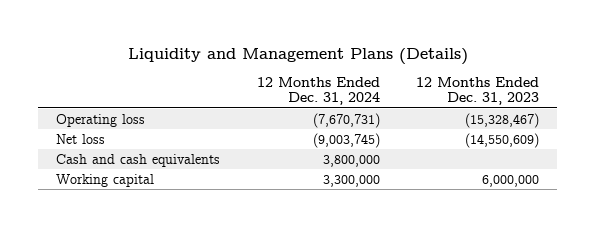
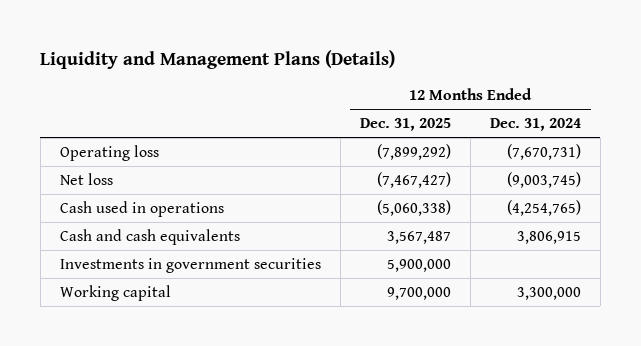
[416,76,540,106] 12 Months Ended Dec. 31, 2023 -> none
none -> [359,118,451,132] Dec. 31, 2025
none -> [59,200,224,217] Cash used in operations
[322,154,380,167] 3,800,000 -> [516,230,581,244] 3,806,915
none -> [59,257,321,273] Investments in government securities

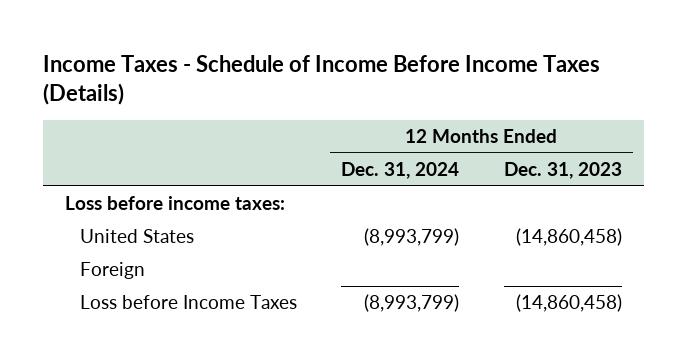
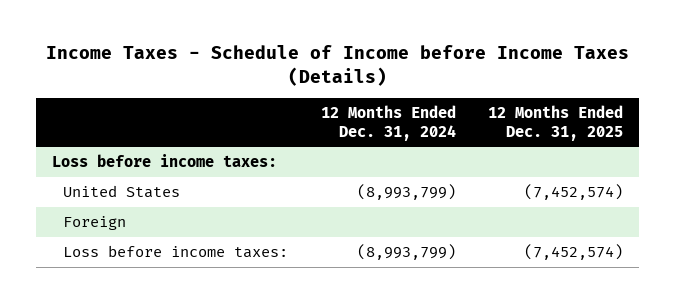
[42,55,600,106] Income Taxes - Schedule of Income Before Income Taxes (Details) -> [45,45,629,86] Income Taxes - Schedule of Income before Income Taxes (Details)
[503,162,622,180] Dec. 31, 2023 -> none
none -> [487,104,623,141] 12 Months Ended Dec. 31, 2025
[80,295,298,310] Loss before Income Taxes -> [63,245,289,259] Loss before income taxes:

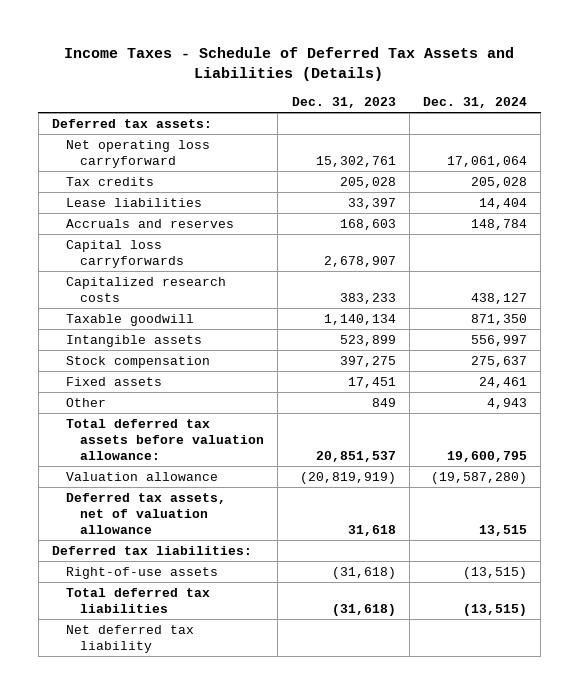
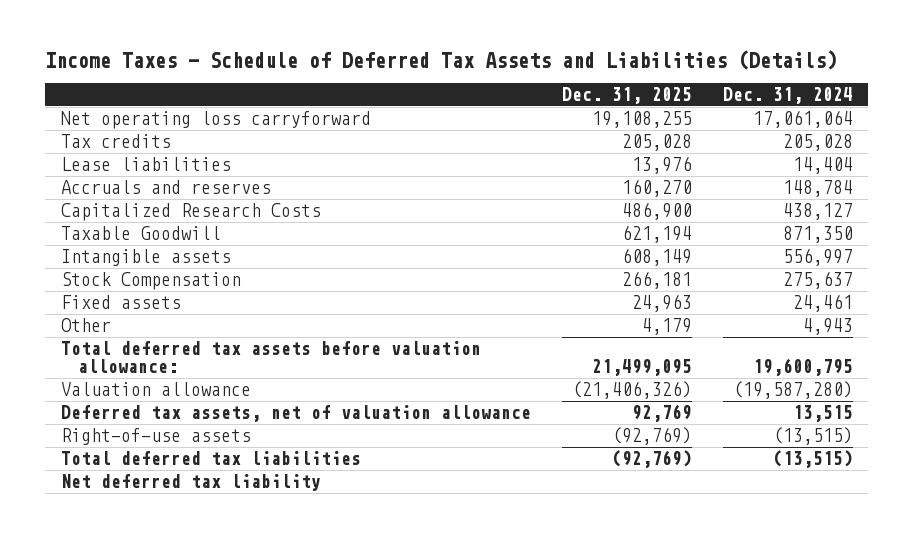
[291,96,396,108] Dec. 31, 2023 -> none
none -> [561,87,692,105] Dec. 31, 2025
[51,118,212,128] Deferred tax assets: -> none
[65,239,185,268] Capital loss carryforwards -> none
[65,276,226,302] Capitalized research costs -> [60,203,321,222] Capitalized Research Costs
[65,313,194,326] Taxable goodwill -> [60,226,221,241] Taxable Goodwill
[65,355,210,368] Stock compensation -> [60,272,241,291] Stock Compensation
[51,545,252,555] Deferred tax liabilities: -> none

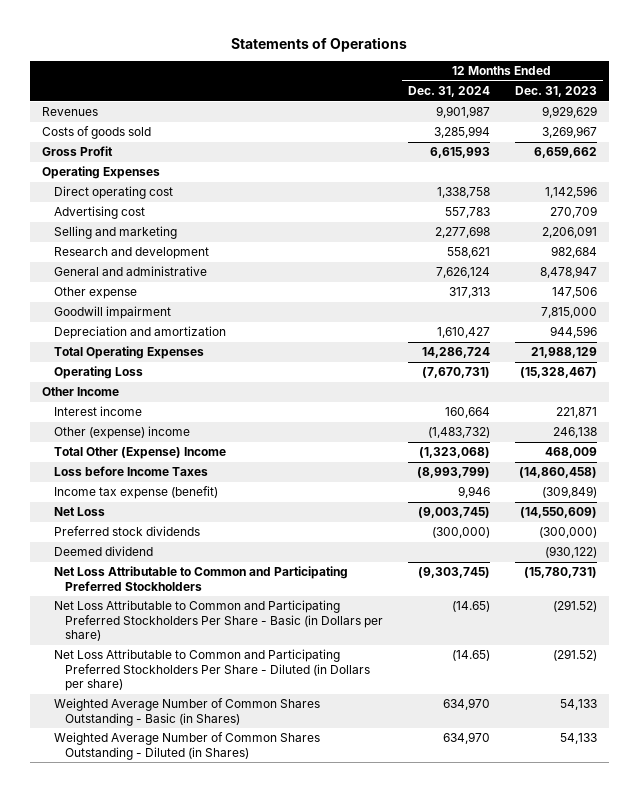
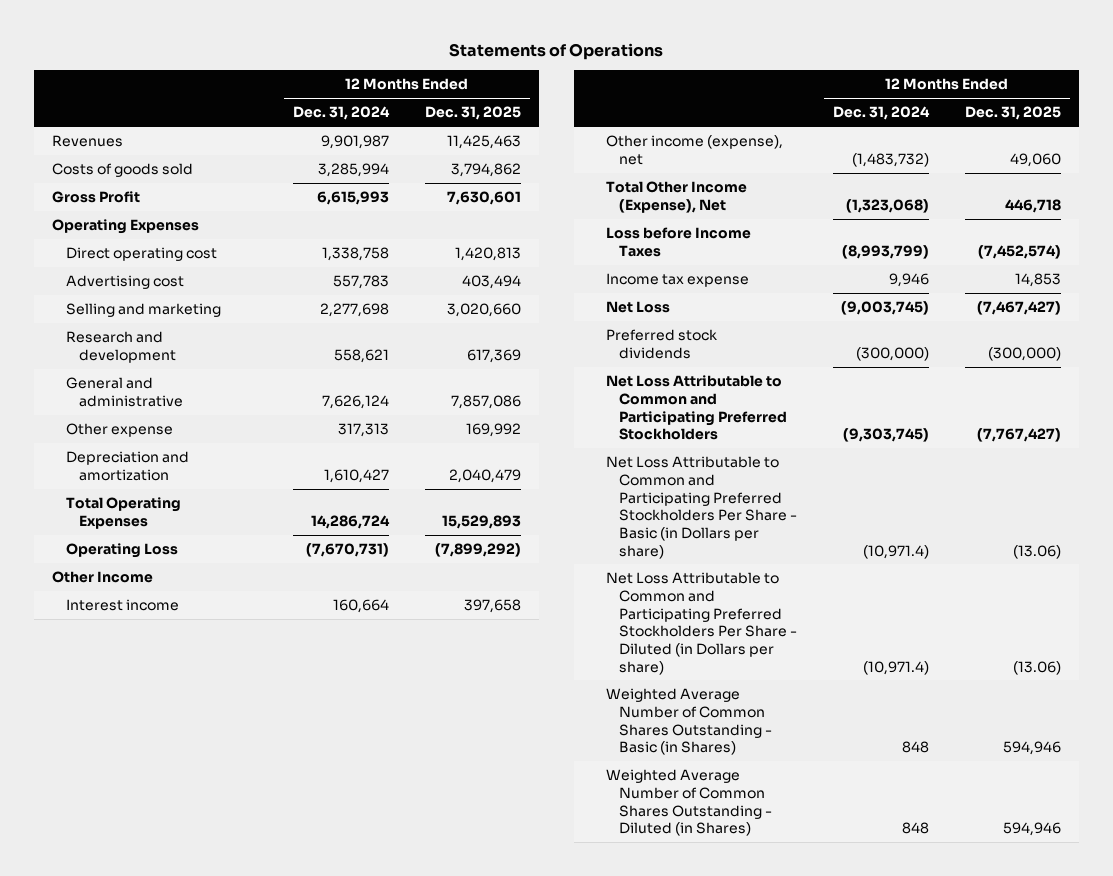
[514,86,597,98] Dec. 31, 2023 -> none
none -> [424,106,521,121] Dec. 31, 2025
[53,306,171,320] Goodwill impairment -> none
[53,426,190,440] Other (expense) income -> [605,135,783,165] Other income (expense), net
[53,447,226,460] Total Other (Expense) Income -> [605,181,747,213] Total Other Income (Expense), Net
[53,486,218,500] Income tax expense (benefit) -> [605,273,749,288] Income tax expense
[53,546,153,557] Deemed dividend -> none
[451,601,490,613] (14.65) -> [863,544,930,559] (10,971.4)
[451,650,490,662] (14.65) -> [863,660,930,675] (10,971.4)
[442,698,490,711] 634,970 -> [902,741,930,754] 848
[442,732,490,745] 634,970 -> [902,822,930,835] 848

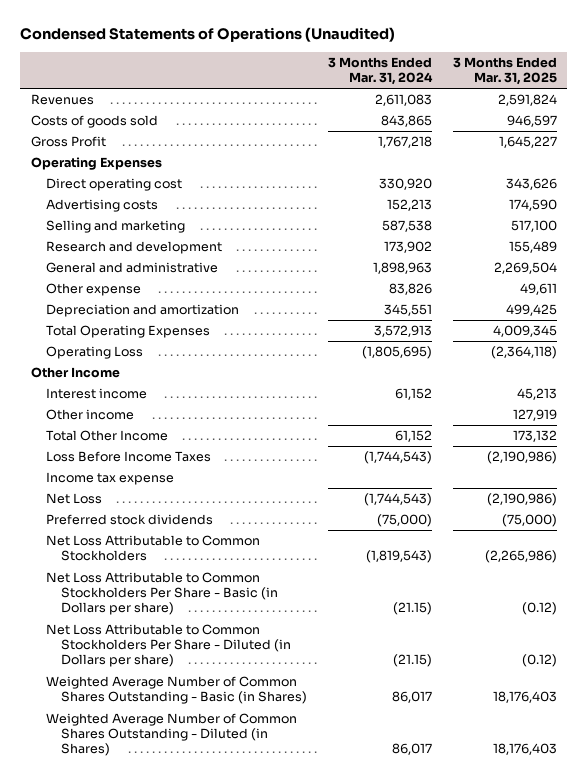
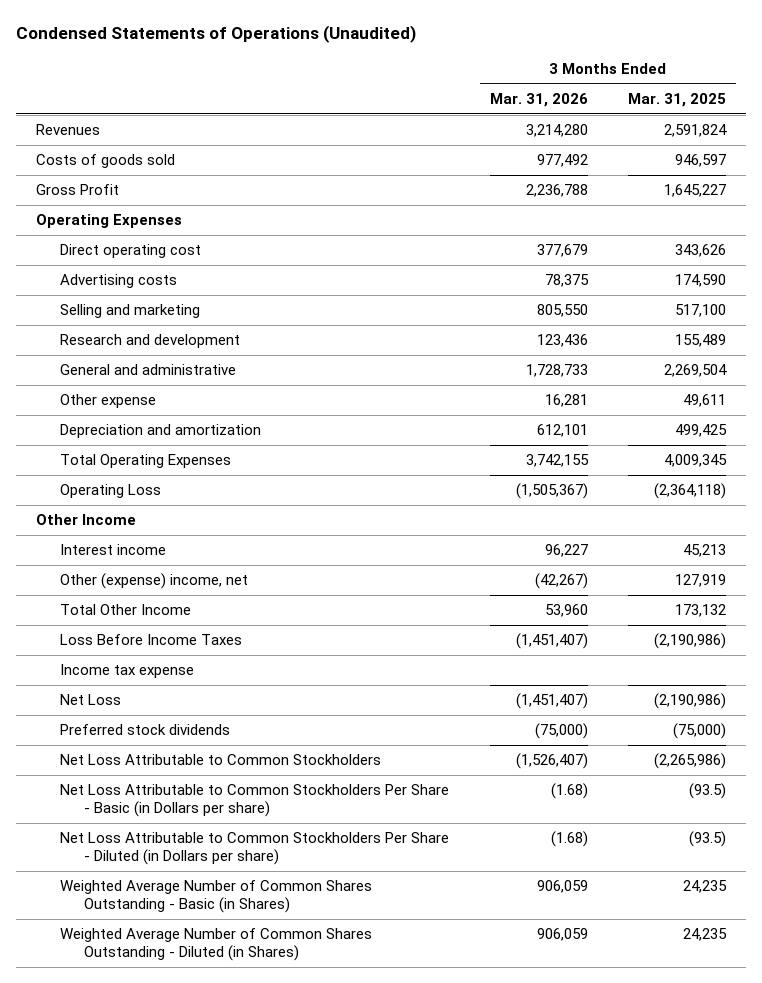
[327,57,433,86] 3 Months Ended Mar. 31, 2024 -> none
none -> [489,93,588,108] Mar. 31, 2026
[45,409,134,421] Other income -> [60,573,249,590] Other (expense) income, net
[521,602,557,616] (0.12) -> [689,783,727,800] (93.5)
[521,654,557,668] (0.12) -> [689,831,727,848] (93.5)
[492,691,557,704] 18,176,403 -> [683,880,728,894] 24,235
[492,743,557,756] 18,176,403 -> [683,928,728,942] 24,235

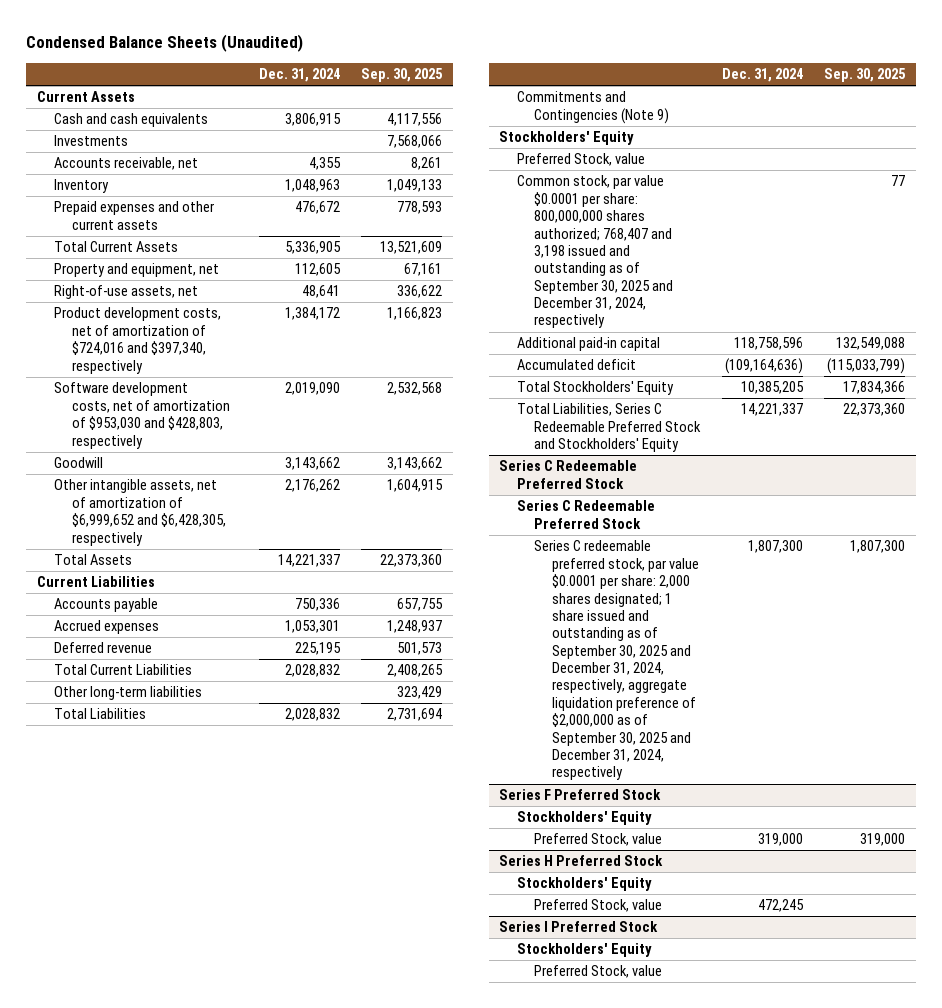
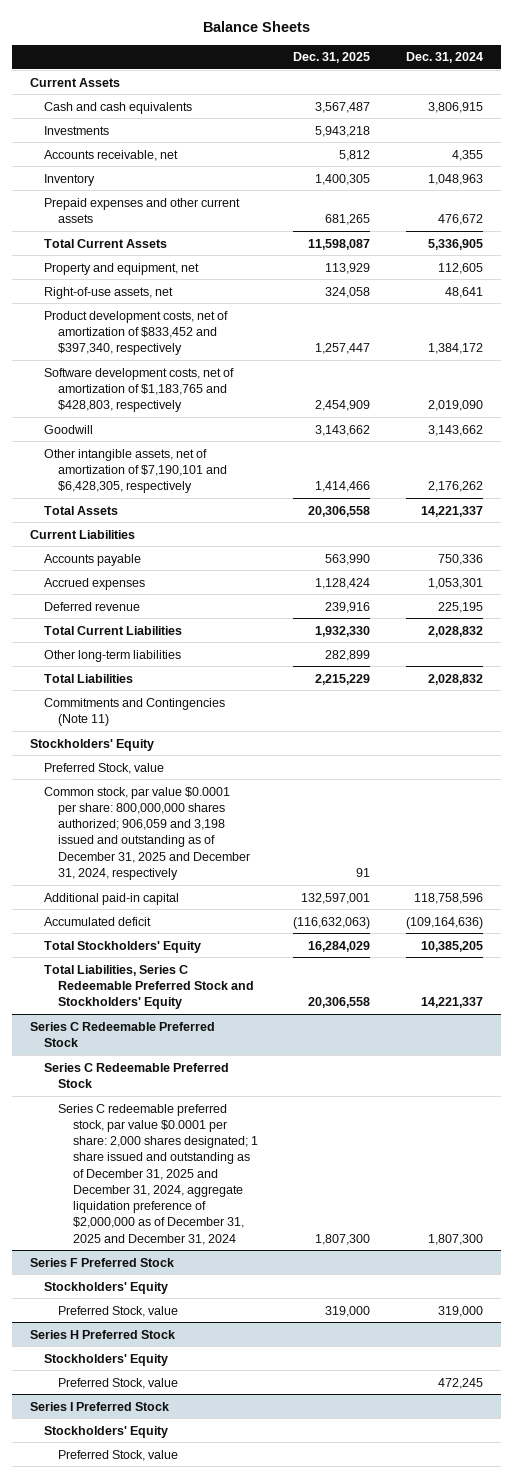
[26,34,304,53] Condensed Balance Sheets (Unaudited) -> [202,20,310,32] Balance Sheets
[361,68,444,83] Sep. 30, 2025 -> none
none -> [293,52,371,64] Dec. 31, 2025
[54,307,222,374] Product development costs, net of amortization of $724,016 and $397,340, respectively -> [44,310,229,356] Product development costs, net of amortization of $833,452 and $397,340, respectively
[54,382,230,449] Software development costs, net of amortization of $953,030 and $428,803, respectively -> [44,367,235,413] Software development costs, net of amortization of $1,183,765 and $428,803, respectively
[54,479,226,546] Other intangible assets, net of amortization of $6,999,652 and $6,428,305, respectively -> [44,448,228,494] Other intangible assets, net of amortization of $7,190,101 and $6,428,305, respectively
[516,91,670,124] Commitments and Contingencies (Note 9) -> [44,697,226,726] Commitments and Contingencies (Note 11)
[516,175,674,329] Common stock, par value $0.0001 per share: 800,000,000 shares authorized; 768,407 and 3,198 issued and outstanding as of September 30, 2025 and December 31, 2024, respectively -> [44,786,251,880] Common stock, par value $0.0001 per share: 800,000,000 shares authorized; 906,059 and 3,198 issued and outstanding as of December 31, 2025 and December 31, 2024, respectively
[534,540,699,781] Series C redeemable preferred stock, par value $0.0001 per share: 2,000 shares designated; 1 share issued and outstanding as of September 30, 2025 and December 31, 2024, respectively, aggregate liquidation preference of $2,000,000 as of September 30, 2025 and December 31, 2024, respectively -> [58,1103,258,1245] Series C redeemable preferred stock, par value $0.0001 per share: 2,000 shares designated; 1 share issued and outstanding as of December 31, 2025 and December 31, 2024, aggregate liquidation preference of $2,000,000 as of December 31, 2025 and December 31, 2024

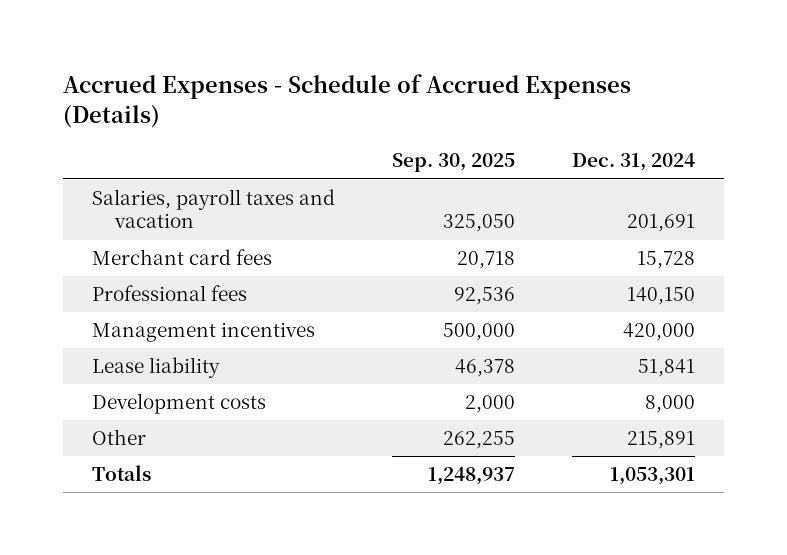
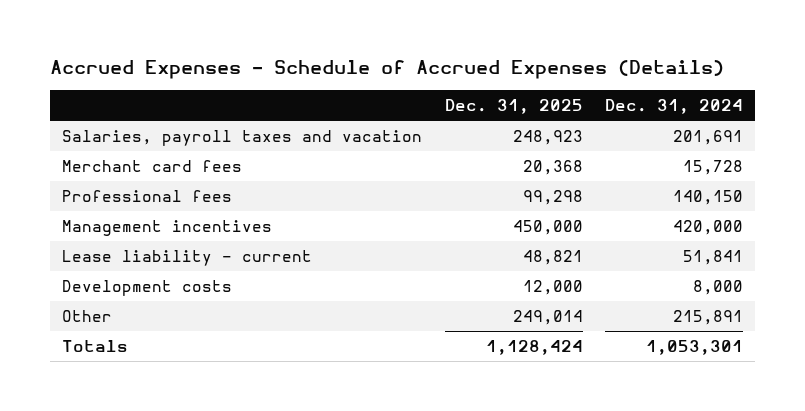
[392,153,516,173] Sep. 30, 2025 -> none
none -> [444,98,583,114] Dec. 31, 2025
[91,357,220,379] Lease liability -> [61,250,312,267] Lease liability - current

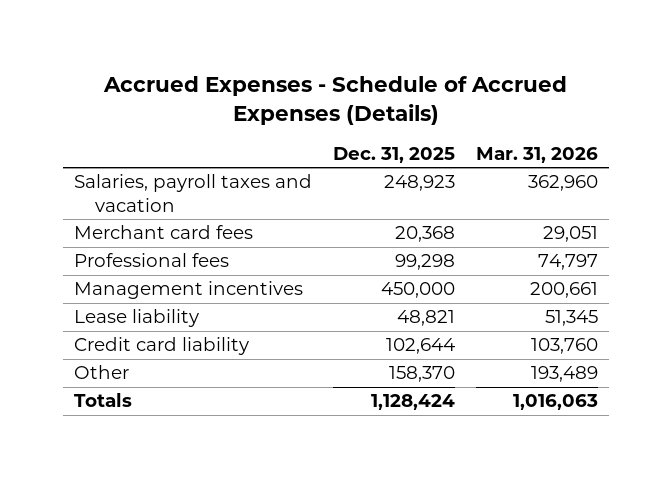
[605,98,744,114] Dec. 31, 2024 -> none
none -> [476,146,599,163] Mar. 31, 2026
[61,280,232,297] Development costs -> none
[61,250,312,267] Lease liability - current -> [73,309,199,328] Lease liability
none -> [73,337,249,356] Credit card liability
[512,310,583,326] 249,014 -> [389,366,456,383] 158,370

